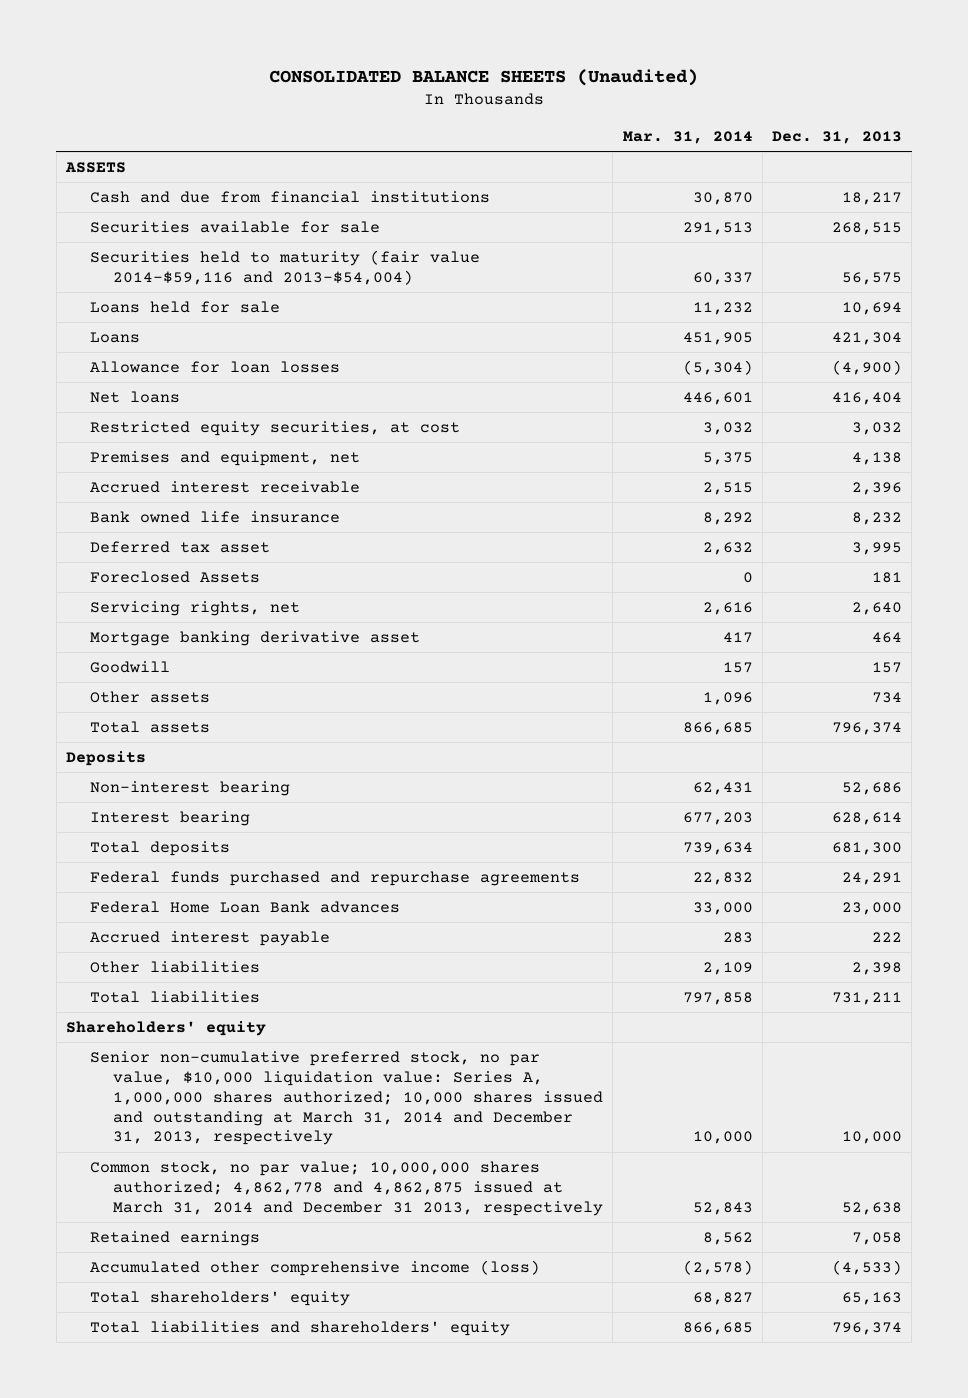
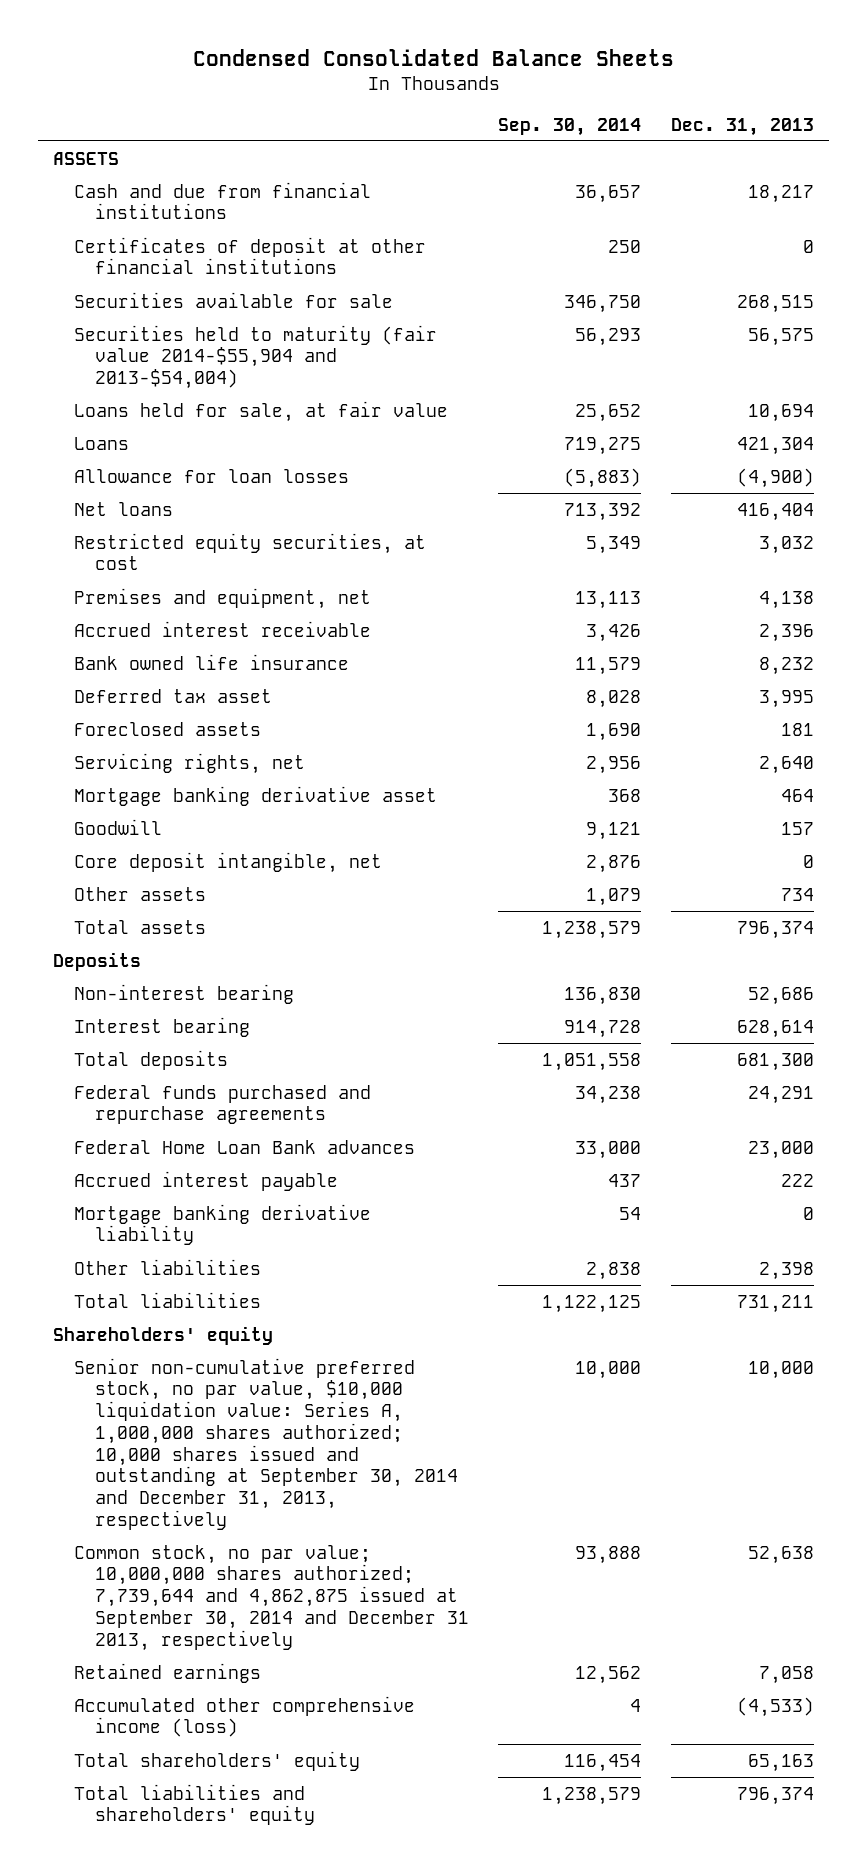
[269,69,699,87] CONSOLIDATED BALANCE SHEETS (Unaudited) -> [192,48,674,66] Condensed Consolidated Balance Sheets
[622,131,753,145] Mar. 31, 2014 -> none
none -> [498,117,642,136] Sep. 30, 2014
none -> [73,236,426,275] Certificates of deposit at other financial institutions
[89,249,480,285] Securities held to maturity (fair value 2014-$59,116 and 2013-$54,004) -> [73,324,437,390] Securities held to maturity (fair value 2014-$55,904 and 2013-$54,004)
[89,300,280,313] Loans held for sale -> [73,400,448,422] Loans held for sale, at fair value
[89,570,260,583] Foreclosed Assets -> [73,721,261,736] Foreclosed assets
none -> [73,851,382,873] Core deposit intangible, net
none -> [73,1203,371,1246] Mortgage banking derivative liability
[89,1050,604,1146] Senior non-cumulative preferred stock, no par value, $10,000 liquidation value: Series A, 1,000,000 shares authorized; 10,000 shares issued and outstanding at March 31, 2014 and December 31, 2013, respectively -> [73,1357,458,1530] Senior non-cumulative preferred stock, no par value, $10,000 liquidation value: Series A, 1,000,000 shares authorized; 10,000 shares issued and outstanding at September 30, 2014 and December 31, 2013, respectively
[89,1160,604,1216] Common stock, no par value; 10,000,000 shares authorized; 4,862,778 and 4,862,875 issued at March 31, 2014 and December 31 2013, respectively -> [73,1544,469,1651] Common stock, no par value; 10,000,000 shares authorized; 7,739,644 and 4,862,875 issued at September 30, 2014 and December 31 2013, respectively

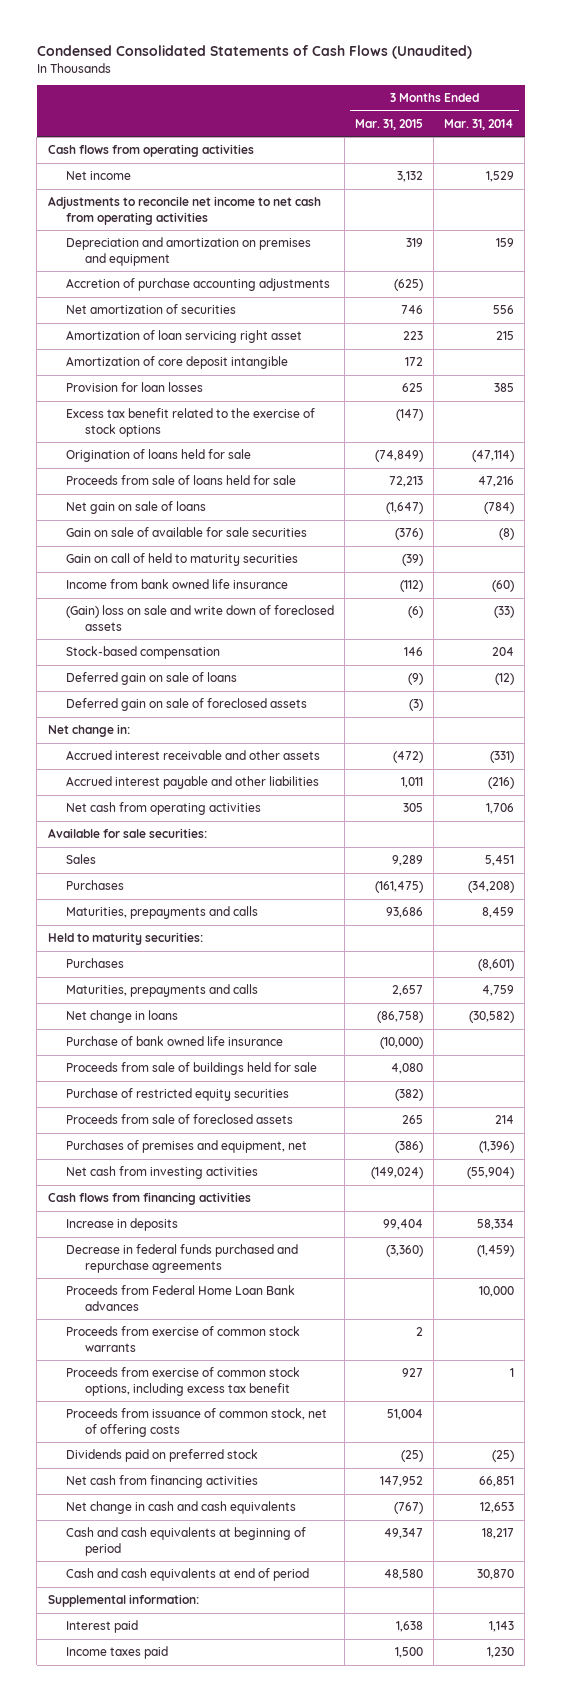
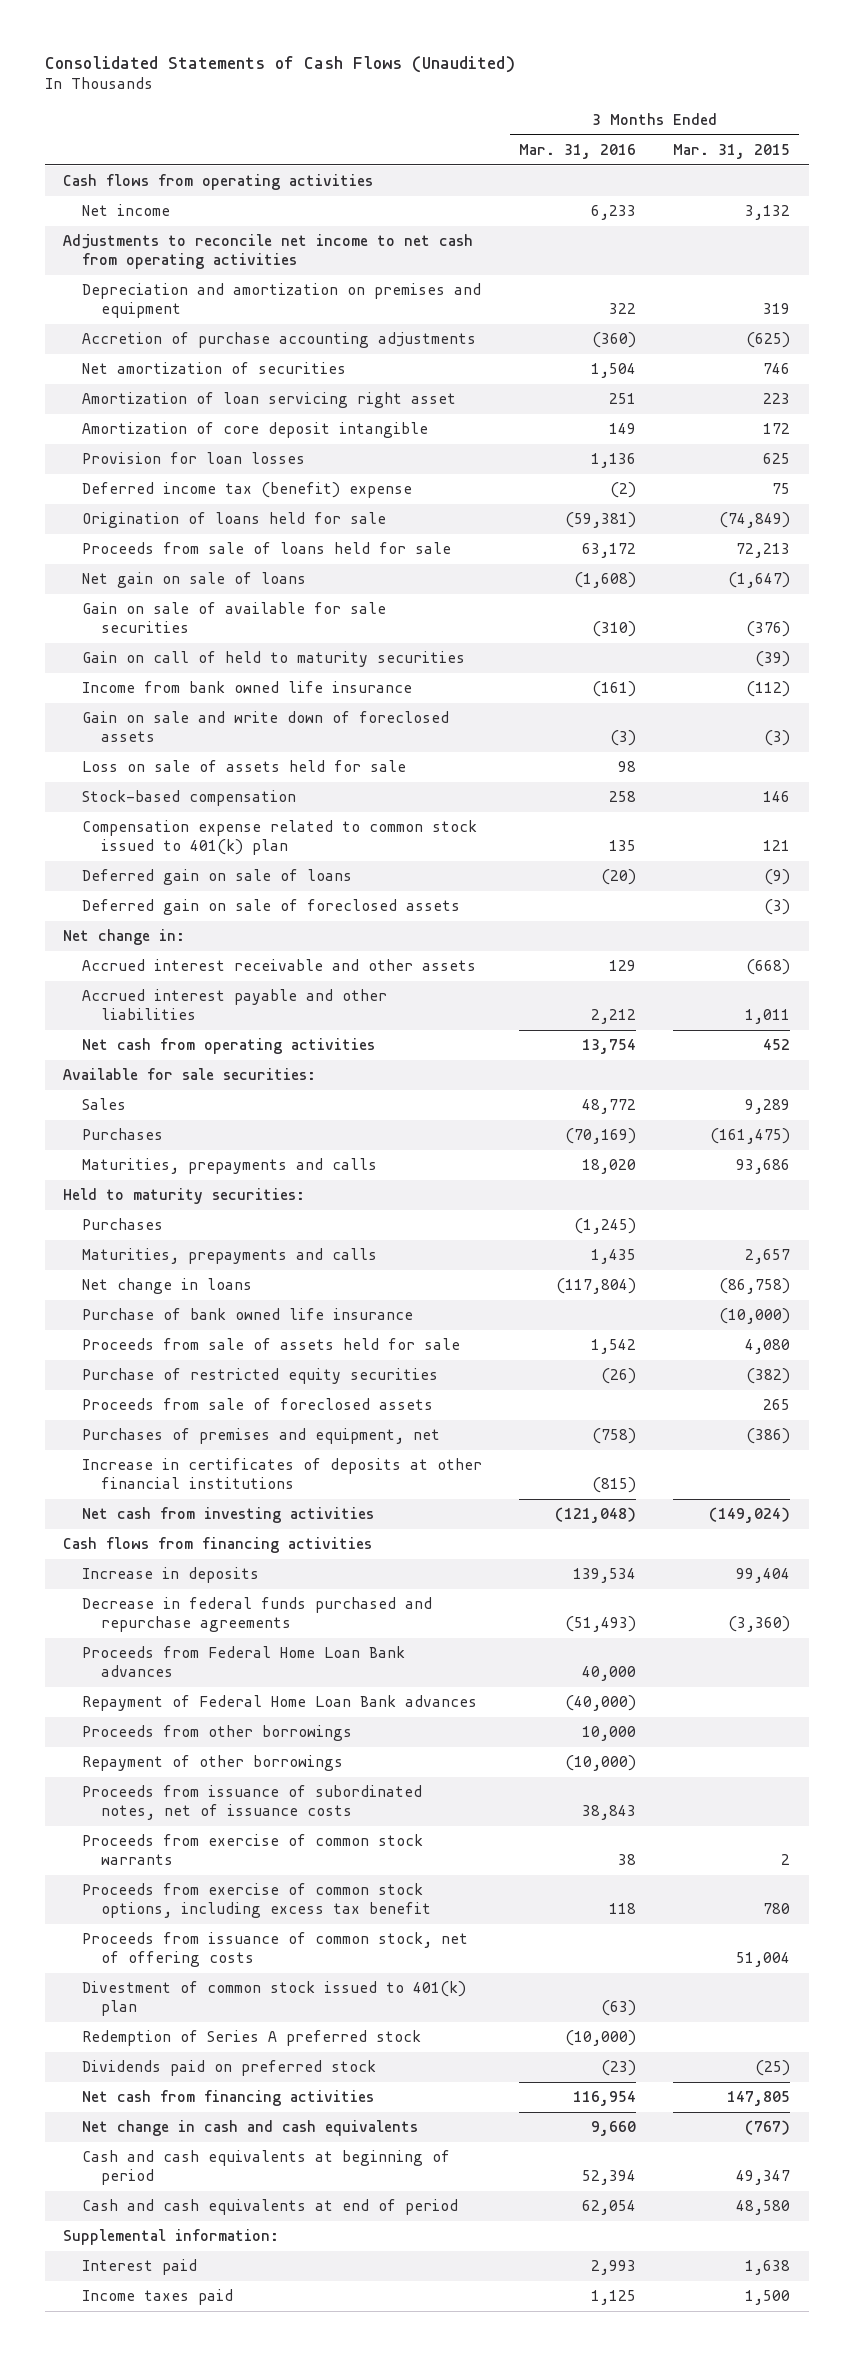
[36,45,472,60] Condensed Consolidated Statements of Cash Flows (Unaudited) -> [44,55,515,73] Consolidated Statements of Cash Flows (Unaudited)
[444,118,515,130] Mar. 31, 2014 -> none
none -> [519,143,637,159] Mar. 31, 2016
[66,408,316,437] Excess tax benefit related to the exercise of stock options -> none
none -> [82,482,413,499] Deferred income tax (benefit) expense
[66,605,335,631] (Gain) loss on sale and write down of foreclosed assets -> [82,711,450,743] Gain on sale and write down of foreclosed assets
[408,606,424,619] (6) -> [764,730,791,747] (3)
none -> [82,760,407,773] Loss on sale of assets held for sale
none -> [82,820,478,856] Compensation expense related to common stock issued to 401(k) plan
[393,751,424,764] (472) -> [746,959,791,976] (668)
[403,803,424,813] 305 -> [763,1039,791,1051] 452
[66,1062,318,1076] Proceeds from sale of buildings held for sale -> [82,1338,461,1351] Proceeds from sale of assets held for sale
none -> [82,1458,483,1490] Increase in certificates of deposits at other financial institutions
none -> [82,1695,478,1712] Repayment of Federal Home Loan Bank advances
none -> [82,1725,353,1742] Proceeds from other borrowings
none -> [82,1755,344,1772] Repayment of other borrowings
none -> [82,1785,423,1821] Proceeds from issuance of subordinated notes, net of issuance costs
[402,1368,424,1378] 927 -> [763,1903,791,1915] 780
none -> [82,1981,467,2017] Divestment of common stock issued to 401(k) plan
none -> [82,2030,422,2047] Redemption of Series A preferred stock
[380,1476,424,1488] 147,952 -> [727,2091,791,2107] 147,805

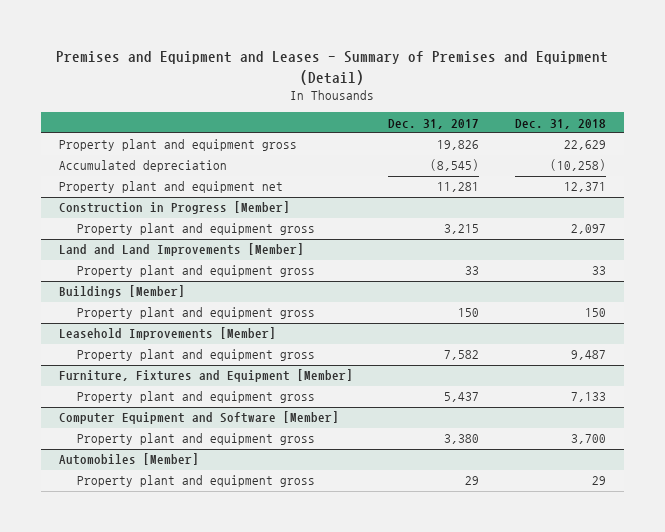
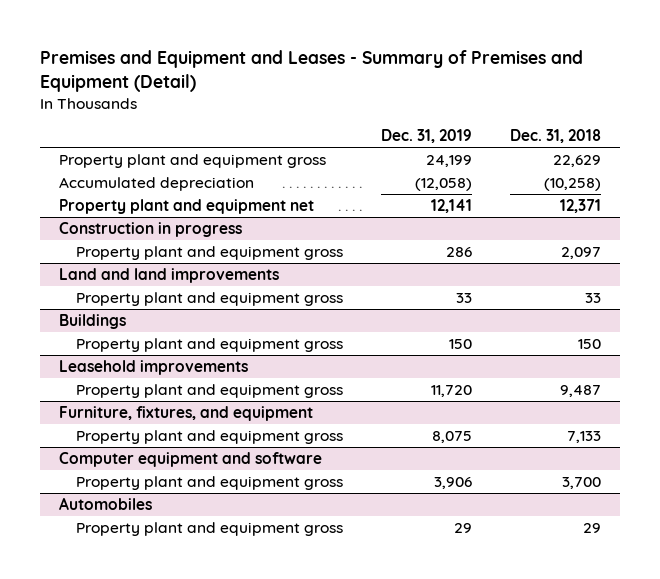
[388,118,480,129] Dec. 31, 2017 -> none
none -> [381,129,473,144] Dec. 31, 2019
[58,201,290,215] Construction in Progress [Member] -> [59,221,243,237] Construction in progress
[58,243,304,257] Land and Land Improvements [Member] -> [59,267,280,283] Land and land improvements
[58,285,185,299] Buildings [Member] -> [59,313,127,329] Buildings
[58,327,276,341] Leasehold Improvements [Member] -> [59,359,249,375] Leasehold improvements
[58,369,353,383] Furniture, Fixtures and Equipment [Member] -> [59,405,314,421] Furniture, fixtures, and equipment
[58,411,339,425] Computer Equipment and Software [Member] -> [59,451,323,467] Computer equipment and software
[58,453,199,466] Automobiles [Member] -> [59,496,153,510] Automobiles

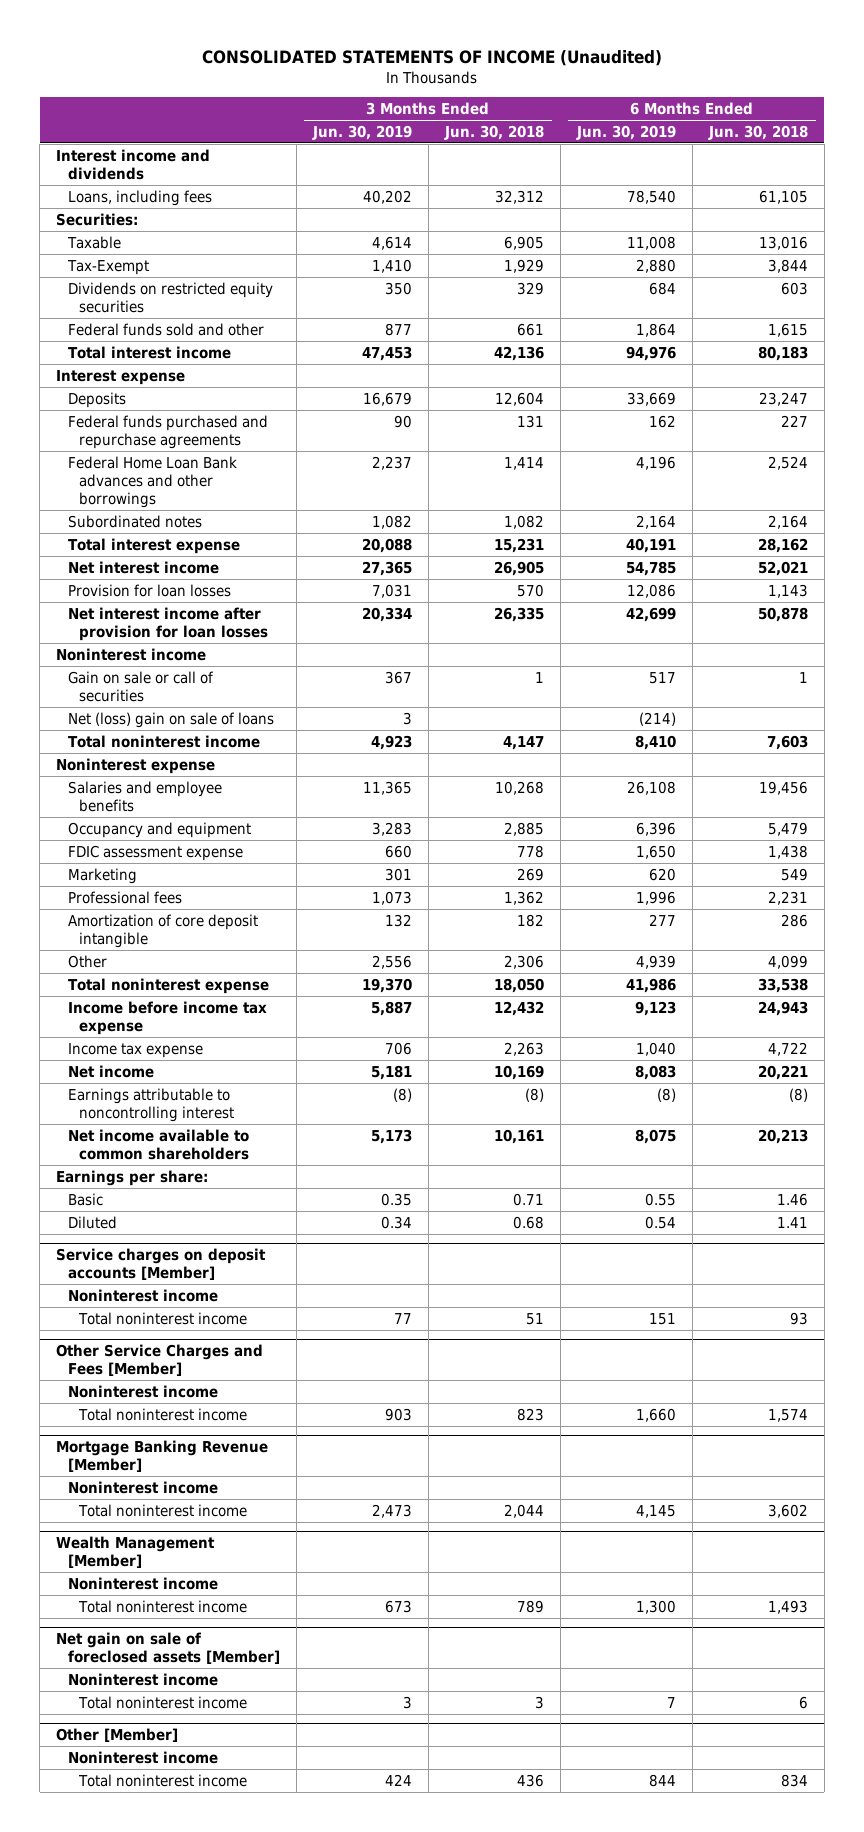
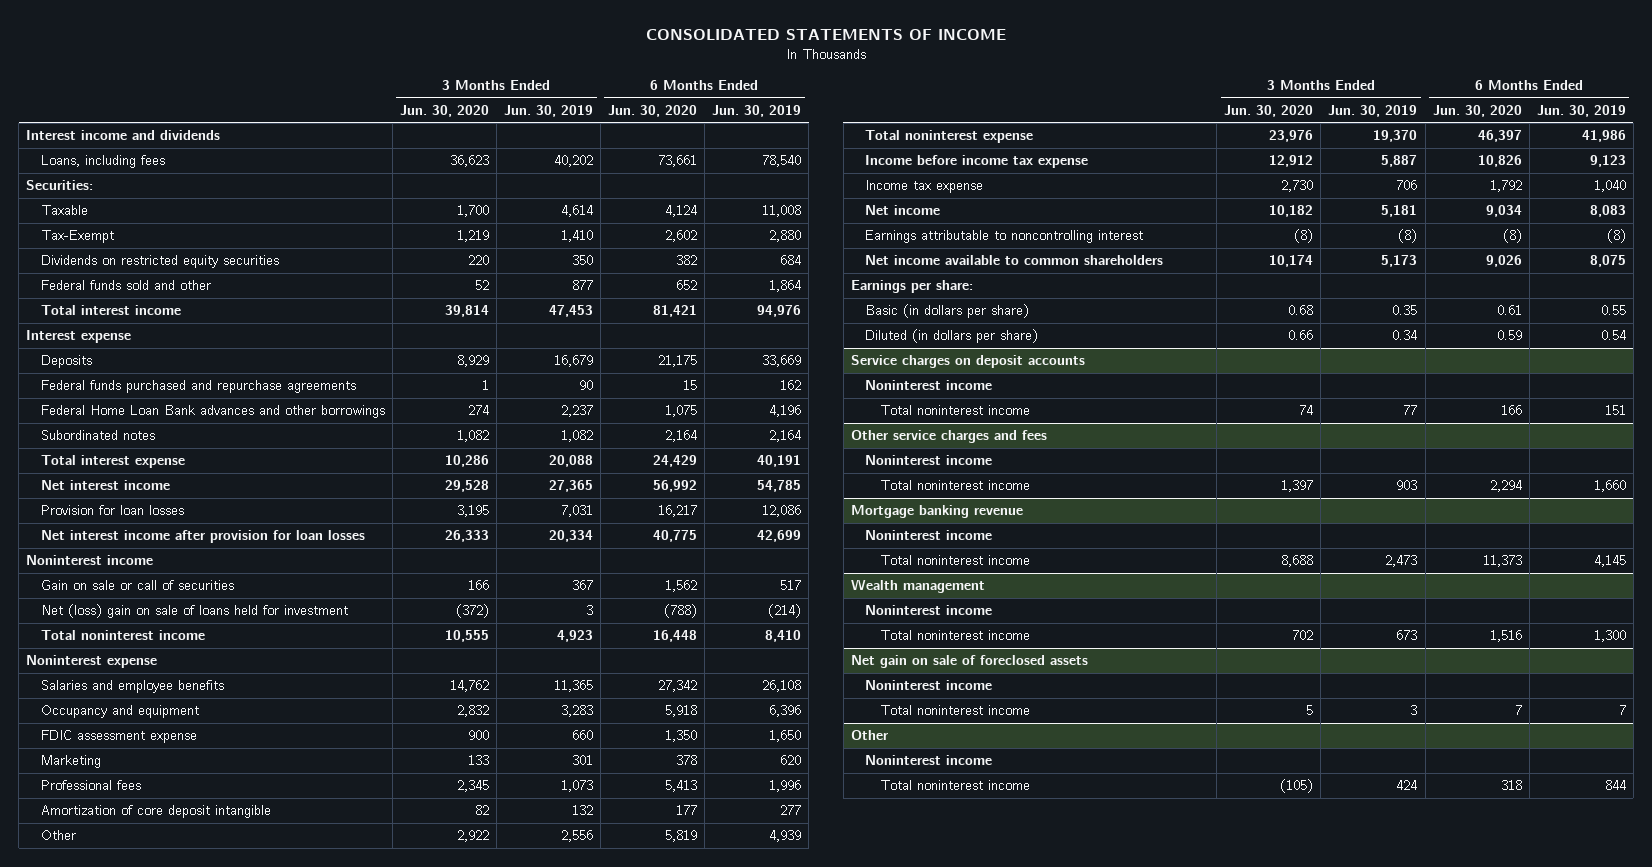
[201,49,662,66] CONSOLIDATED STATEMENTS OF INCOME (Unaudited) -> [645,29,1006,41] CONSOLIDATED STATEMENTS OF INCOME
[443,124,544,140] Jun. 30, 2018 -> none
[707,124,808,140] Jun. 30, 2018 -> none
none -> [399,104,489,117] Jun. 30, 2020
none -> [607,104,697,117] Jun. 30, 2020
[67,711,274,728] Net (loss) gain on sale of loans -> [40,604,348,619] Net (loss) gain on sale of loans held for investment
[67,1192,103,1206] Basic -> [865,304,1030,319] Basic (in dollars per share)
[67,1215,117,1229] Diluted -> [865,329,1039,344] Diluted (in dollars per share)
[56,1247,267,1280] Service charges on deposit accounts [Member] -> [850,355,1085,369] Service charges on deposit accounts
[56,1343,264,1376] Other Service Charges and Fees [Member] -> [850,430,1047,444] Other service charges and fees
[56,1439,269,1472] Mortgage Banking Revenue [Member] -> [850,505,1023,519] Mortgage banking revenue
[56,1535,216,1568] Wealth Management [Member] -> [850,579,985,594] Wealth management
[56,1631,280,1664] Net gain on sale of foreclosed assets [Member] -> [850,655,1088,669] Net gain on sale of foreclosed assets
[56,1727,179,1742] Other [Member] -> [850,730,888,741] Other

